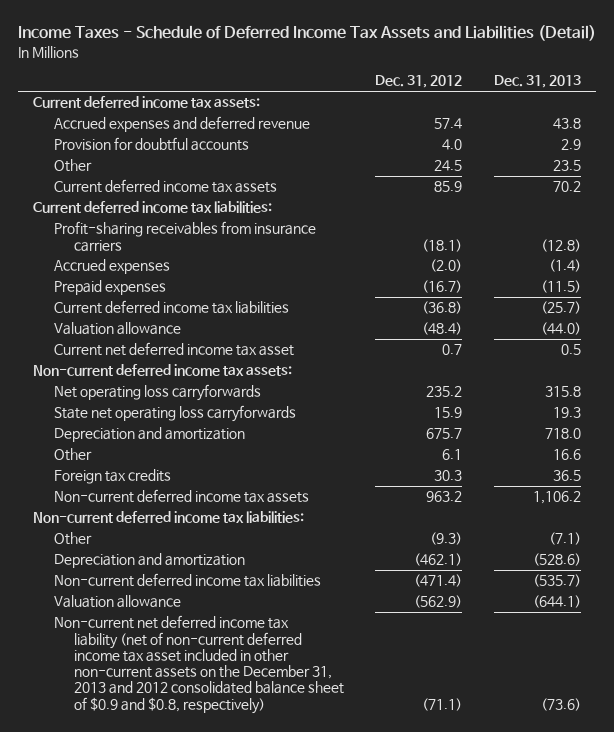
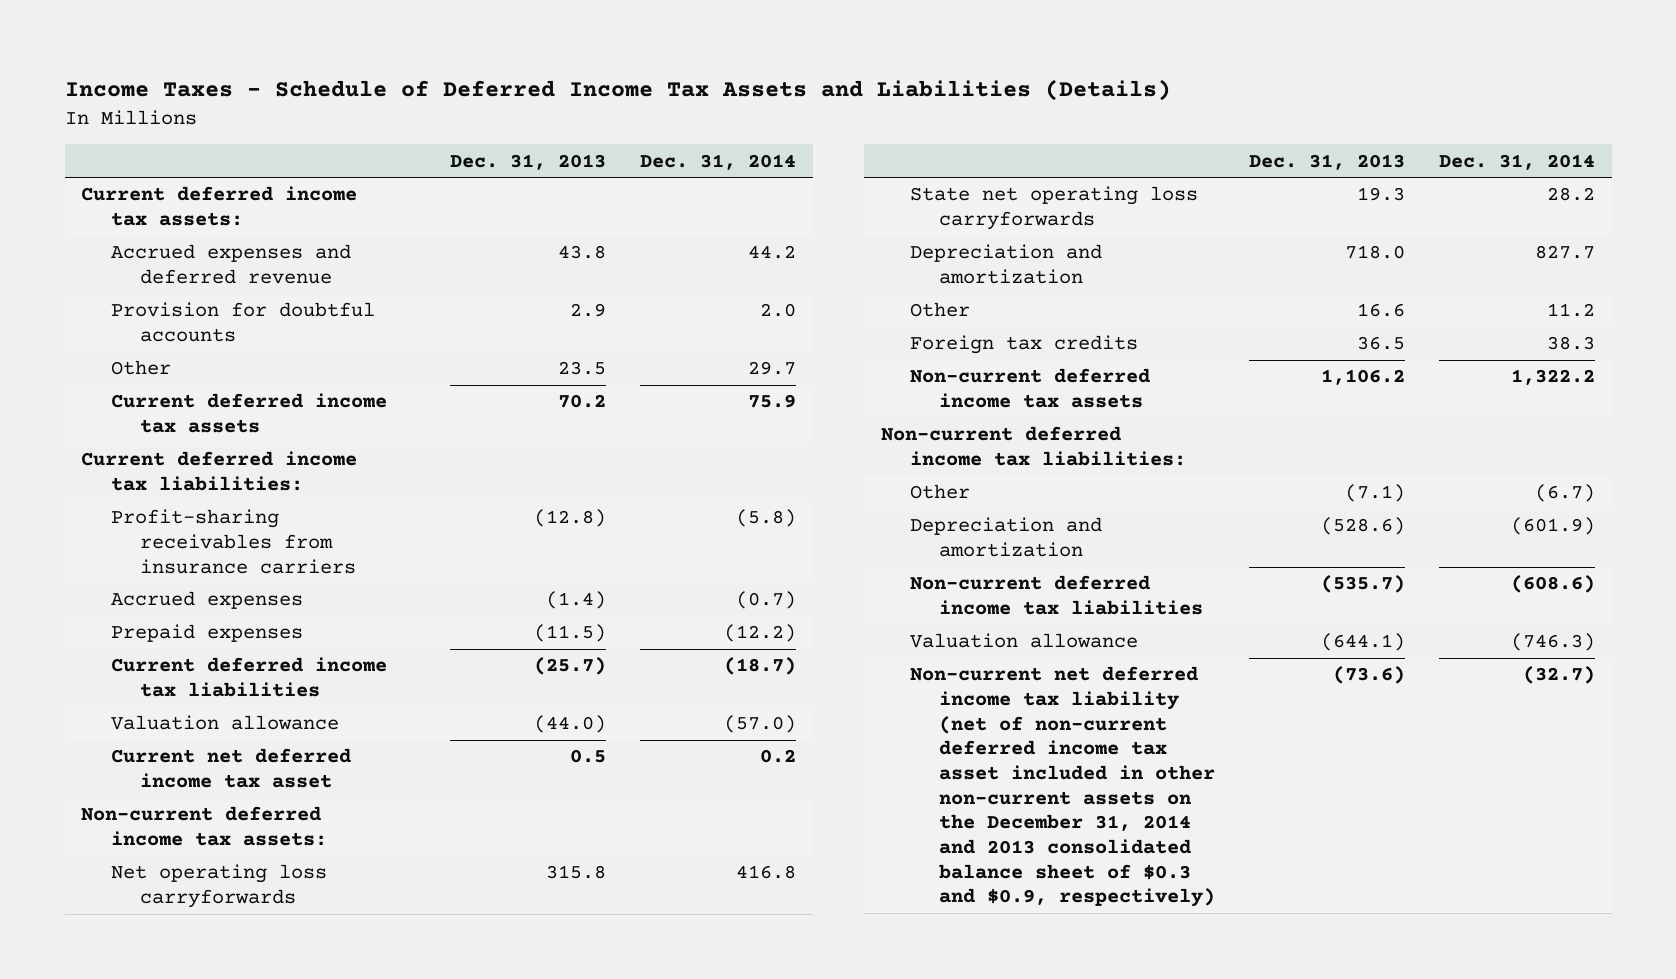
[17,25,596,42] Income Taxes - Schedule of Deferred Income Tax Assets and Liabilities (Detail) -> [64,79,1171,102] Income Taxes - Schedule of Deferred Income Tax Assets and Liabilities (Details)
[375,75,463,89] Dec. 31, 2012 -> none
none -> [639,153,796,170] Dec. 31, 2014
[53,615,344,714] Non-current net deferred income tax liability (net of non-current deferred income tax asset included in other non-current assets on the December 31, 2013 and 2012 consolidated balance sheet of $0.9 and $0.8, respectively) -> [909,666,1216,908] Non-current net deferred income tax liability (net of non-current deferred income tax asset included in other non-current assets on the December 31, 2014 and 2013 consolidated balance sheet of $0.3 and $0.9, respectively)

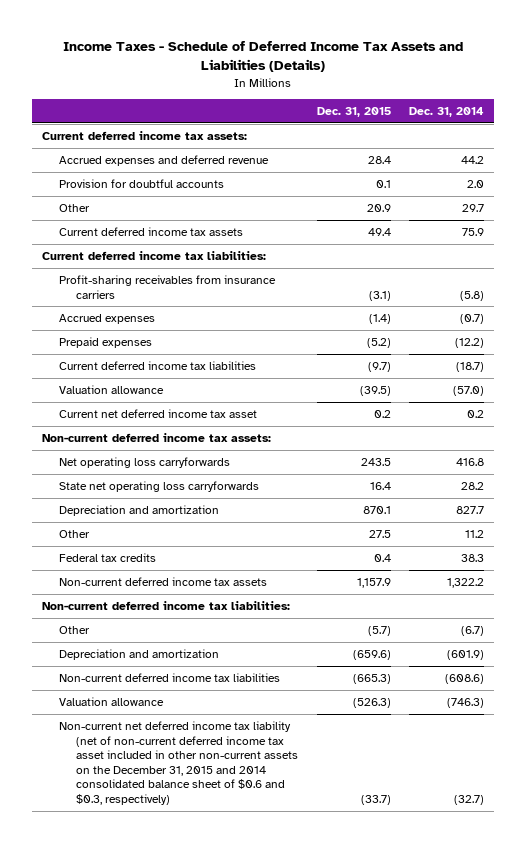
[449,153,606,170] Dec. 31, 2013 -> none
none -> [316,107,391,118] Dec. 31, 2015
[909,335,1138,355] Foreign tax credits -> [58,553,156,563] Federal tax credits
[909,666,1216,908] Non-current net deferred income tax liability (net of non-current deferred income tax asset included in other non-current assets on the December 31, 2014 and 2013 consolidated balance sheet of $0.3 and $0.9, respectively) -> [58,721,299,805] Non-current net deferred income tax liability (net of non-current deferred income tax asset included in other non-current assets on the December 31, 2015 and 2014 consolidated balance sheet of $0.6 and $0.3, respectively)

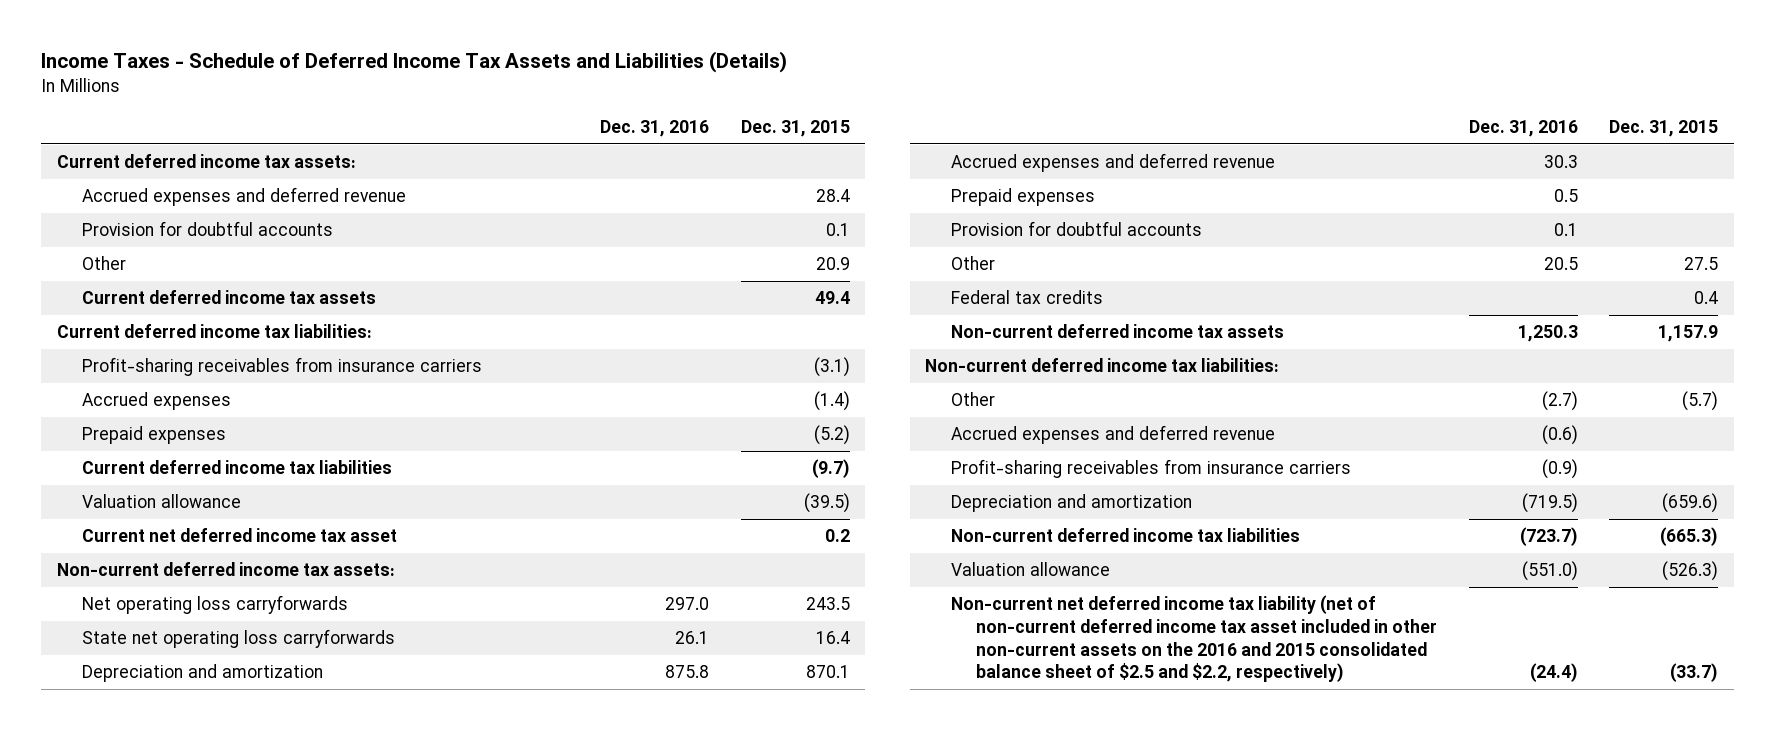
[409,107,485,118] Dec. 31, 2014 -> none
none -> [600,120,710,138] Dec. 31, 2016
none -> [950,153,1275,173] Accrued expenses and deferred revenue
none -> [950,188,1095,207] Prepaid expenses
none -> [950,221,1202,237] Provision for doubtful accounts
none -> [950,425,1275,445] Accrued expenses and deferred revenue
none -> [950,459,1351,479] Profit-sharing receivables from insurance carriers
[58,721,299,805] Non-current net deferred income tax liability (net of non-current deferred income tax asset included in other non-current assets on the December 31, 2015 and 2014 consolidated balance sheet of $0.6 and $0.3, respectively) -> [950,595,1438,683] Non-current net deferred income tax liability (net of non-current deferred income tax asset included in other non-current assets on the 2016 and 2015 consolidated balance sheet of $2.5 and $2.2, respectively)

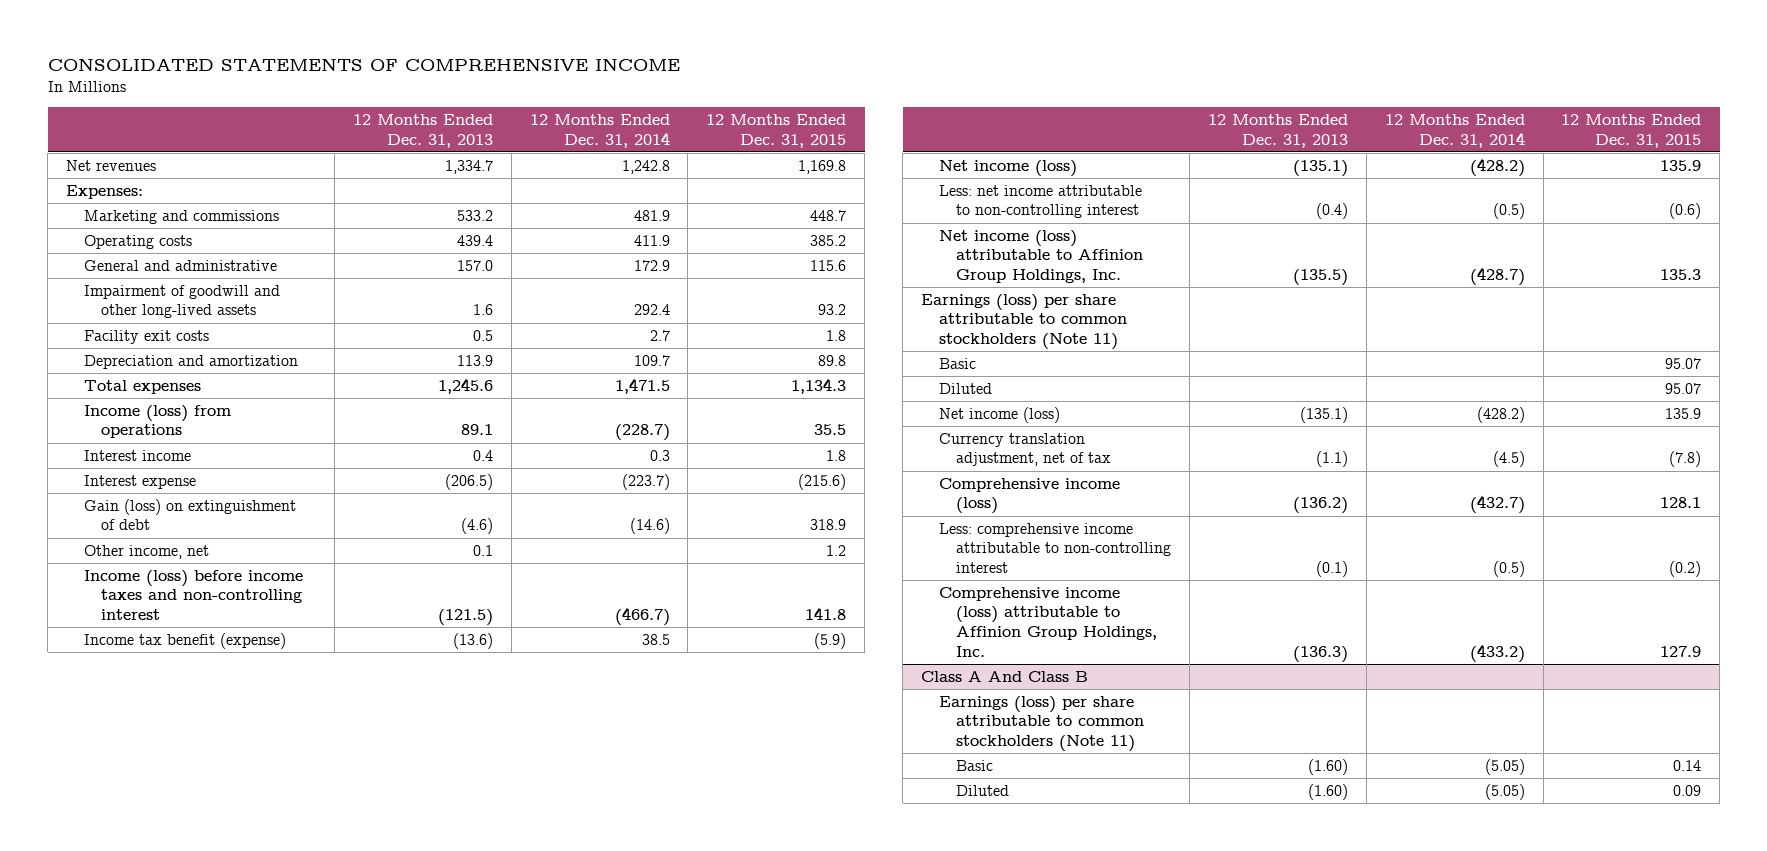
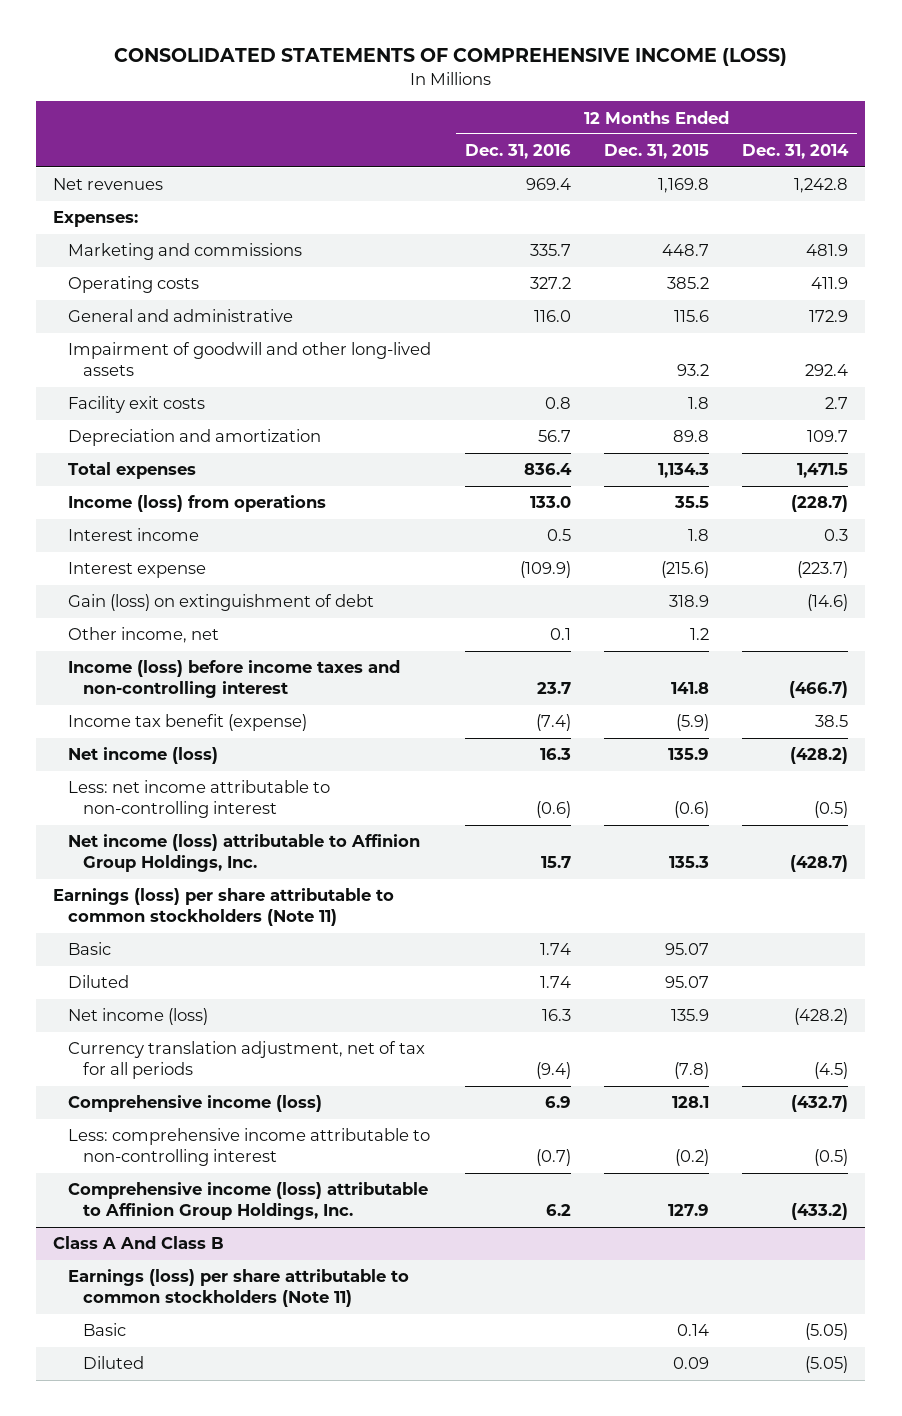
[47,58,680,72] CONSOLIDATED STATEMENTS OF COMPREHENSIVE INCOME -> [113,48,787,67] CONSOLIDATED STATEMENTS OF COMPREHENSIVE INCOME (LOSS)
[352,114,493,148] 12 Months Ended Dec. 31, 2013 -> none
none -> [464,144,571,160] Dec. 31, 2016
[938,432,1112,467] Currency translation adjustment, net of tax -> [68,1041,426,1080] Currency translation adjustment, net of tax for all periods

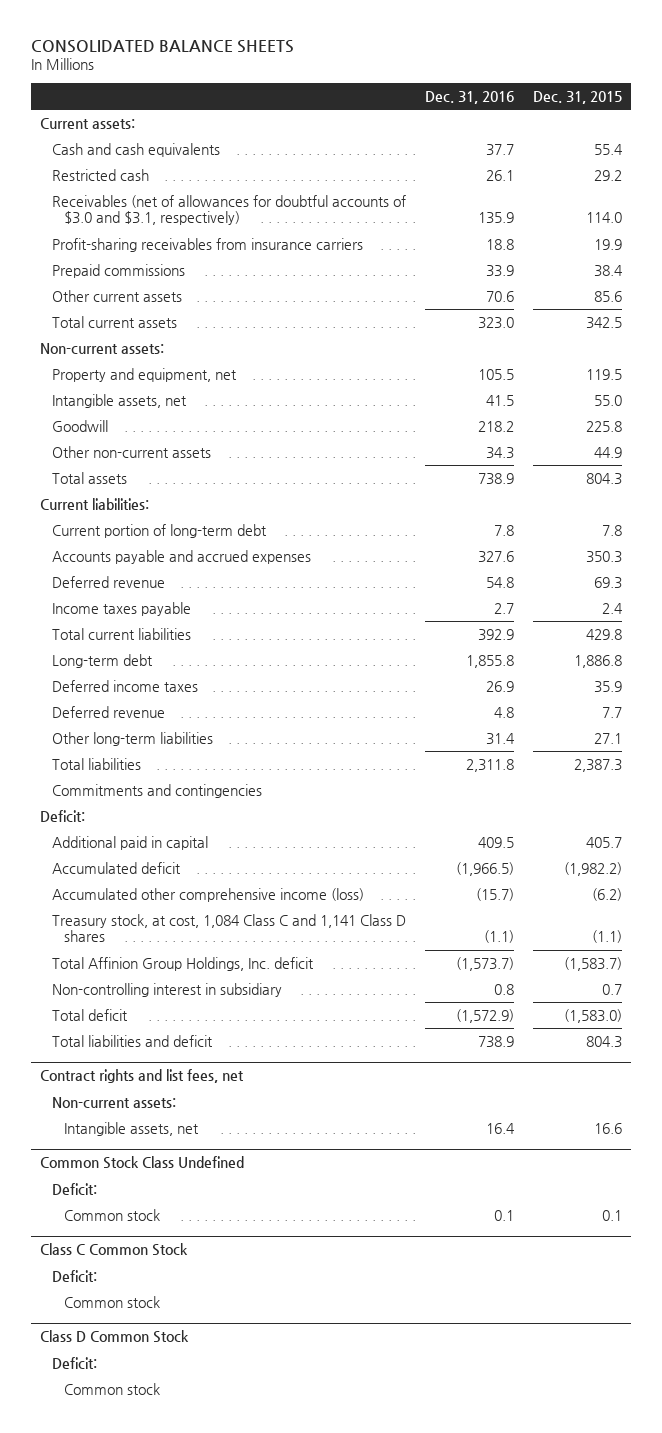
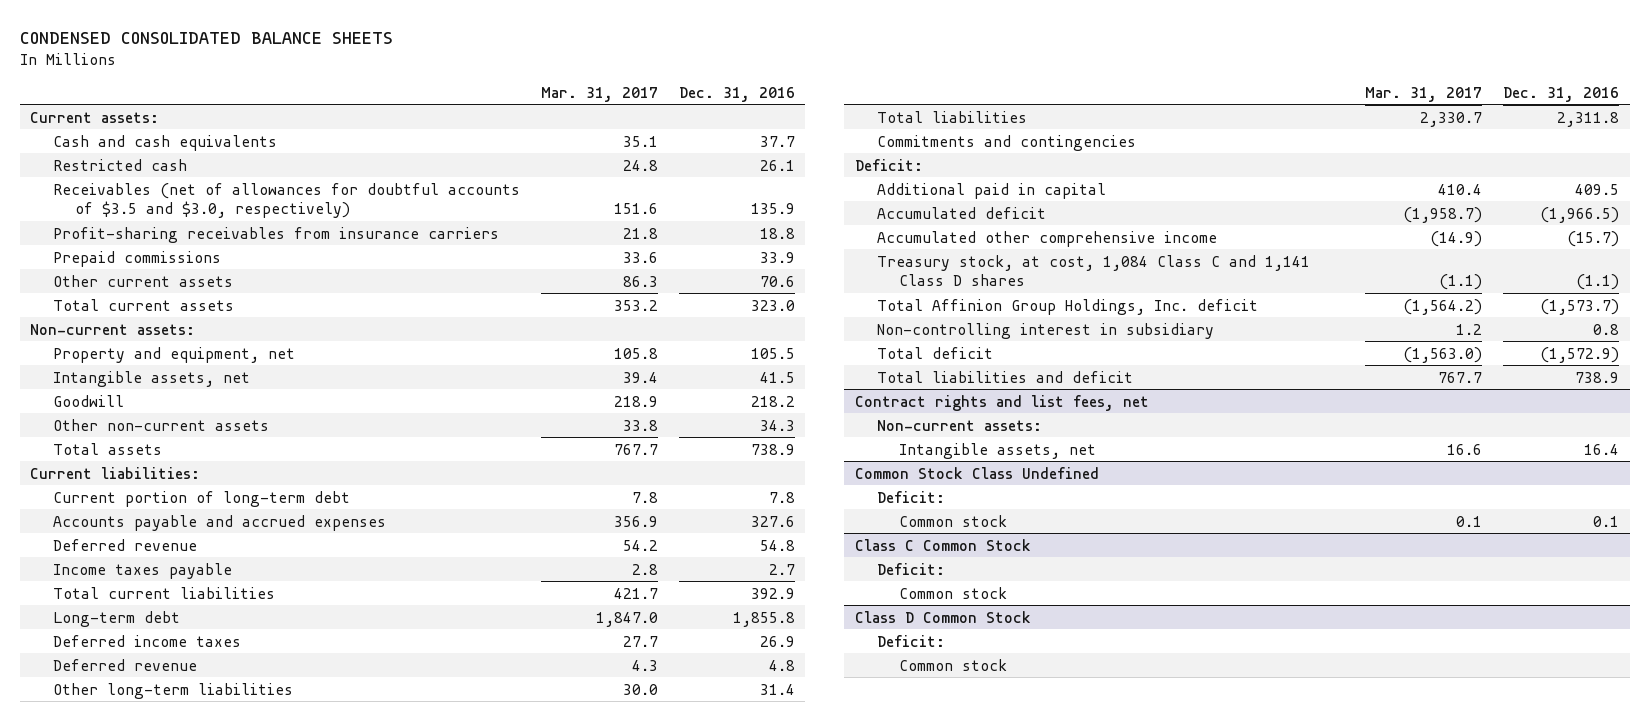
[30,40,294,54] CONSOLIDATED BALANCE SHEETS -> [19,31,393,44] CONDENSED CONSOLIDATED BALANCE SHEETS
[532,90,622,104] Dec. 31, 2015 -> none
none -> [540,86,658,102] Mar. 31, 2017
[52,194,407,226] Receivables (net of allowances for doubtful accounts of $3.0 and $3.1, respectively) -> [52,182,520,218] Receivables (net of allowances for doubtful accounts of $3.5 and $3.0, respectively)
[52,887,365,902] Accumulated other comprehensive income (loss) -> [876,230,1217,247] Accumulated other comprehensive income

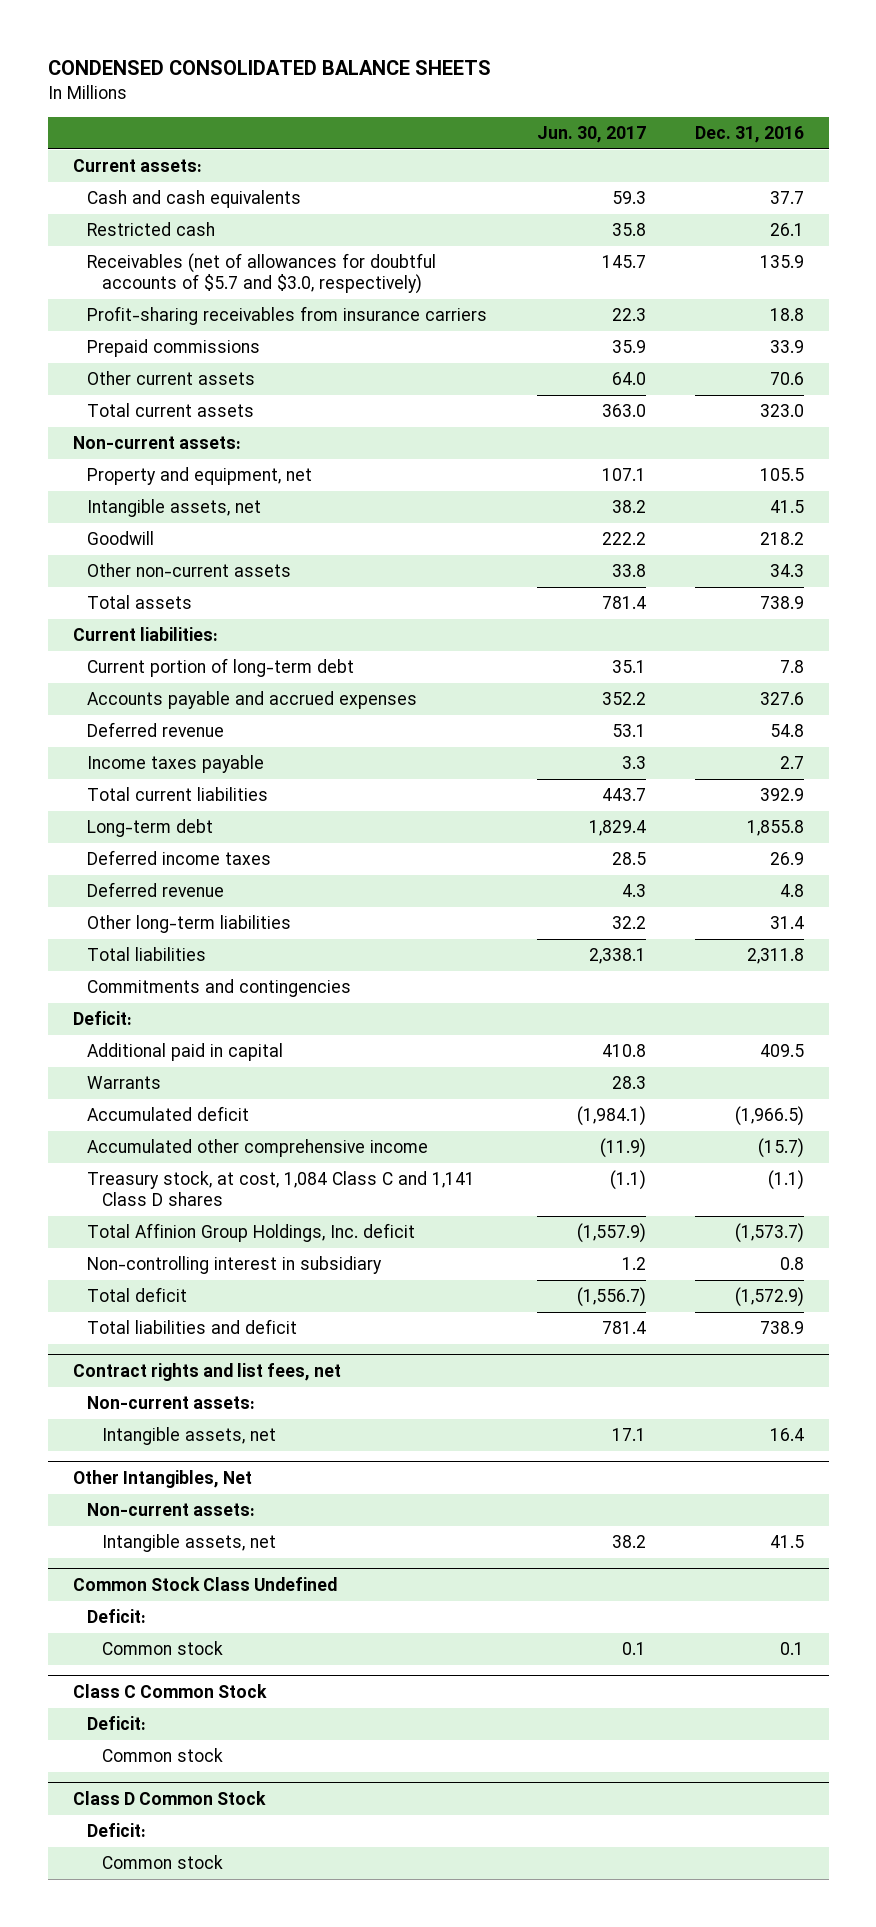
[540,86,658,102] Mar. 31, 2017 -> none
none -> [536,126,646,144] Jun. 30, 2017
[52,182,520,218] Receivables (net of allowances for doubtful accounts of $3.5 and $3.0, respectively) -> [87,253,437,295] Receivables (net of allowances for doubtful accounts of $5.7 and $3.0, respectively)
none -> [87,1076,162,1090] Warrants
none -> [72,1469,252,1488] Other Intangibles, Net
none -> [87,1503,256,1517] Non-current assets:
none -> [101,1534,276,1553] Intangible assets, net

